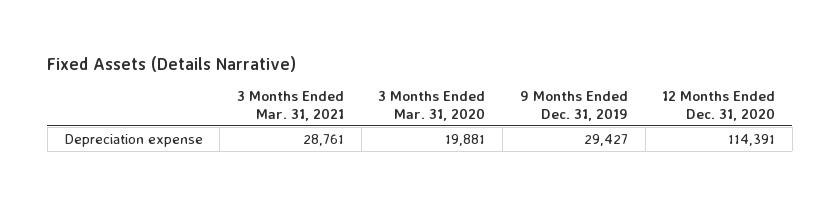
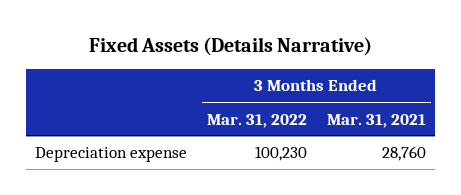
[378,91,486,121] 3 Months Ended Mar. 31, 2020 -> none
[519,91,628,121] 9 Months Ended Dec. 31, 2019 -> none
[662,91,776,121] 12 Months Ended Dec. 31, 2020 -> none
none -> [207,113,308,128] Mar. 31, 2022
[303,133,345,146] 28,761 -> [381,146,426,162] 28,760

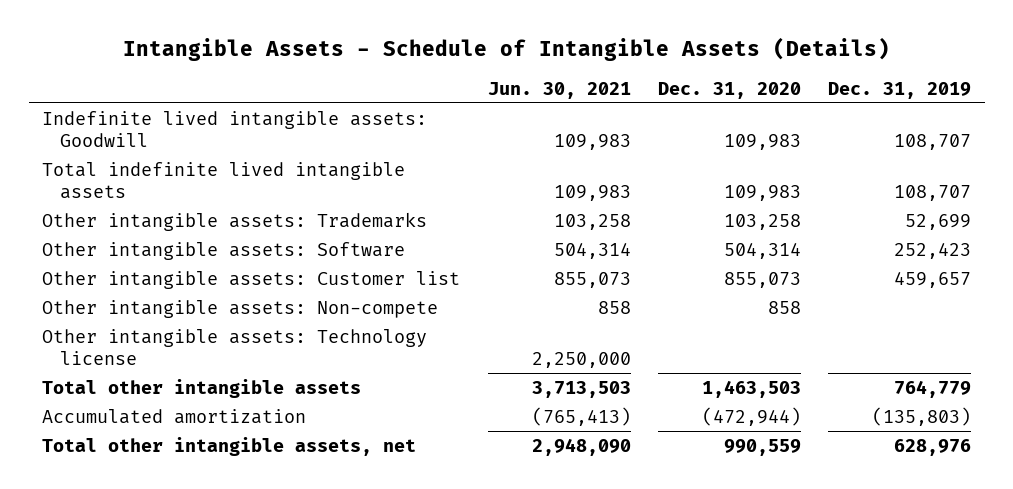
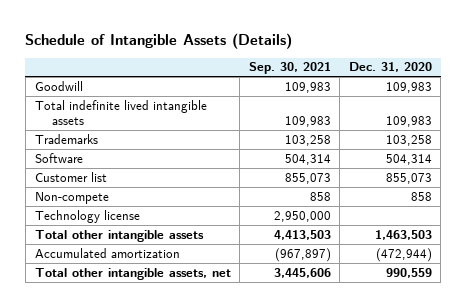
[122,37,890,62] Intangible Assets - Schedule of Intangible Assets (Details) -> [25,33,293,50] Schedule of Intangible Assets (Details)
[487,81,631,99] Jun. 30, 2021 -> none
[828,81,972,99] Dec. 31, 2019 -> none
none -> [248,62,331,75] Sep. 30, 2021
[42,110,428,147] Indefinite lived intangible assets: Goodwill -> [34,80,83,91] Goodwill
[42,211,428,231] Other intangible assets: Trademarks -> [34,133,98,144] Trademarks
[42,241,406,260] Other intangible assets: Software -> [34,152,83,163] Software
[42,270,461,289] Other intangible assets: Customer list -> [34,171,107,182] Customer list
[42,299,439,318] Other intangible assets: Non-compete -> [34,191,109,204] Non-compete
[42,328,428,365] Other intangible assets: Technology license -> [34,209,140,223] Technology license

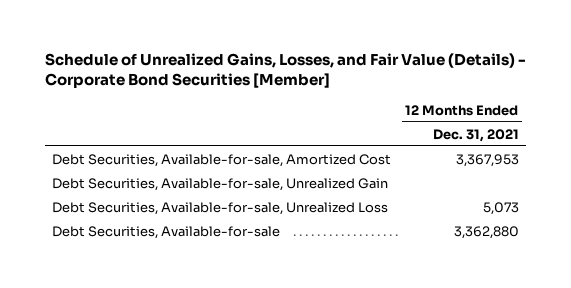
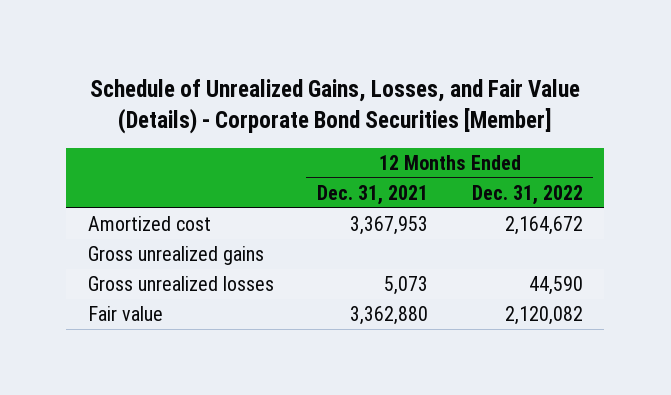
none -> [471,184,583,205] Dec. 31, 2022
[52,153,392,167] Debt Securities, Available-for-sale, Amortized Cost -> [87,215,211,231] Amortized cost
[52,177,389,191] Debt Securities, Available-for-sale, Unrealized Gain -> [87,245,264,265] Gross unrealized gains
[52,201,389,215] Debt Securities, Available-for-sale, Unrealized Loss -> [87,275,274,291] Gross unrealized losses
[52,225,281,239] Debt Securities, Available-for-sale -> [87,305,163,321] Fair value

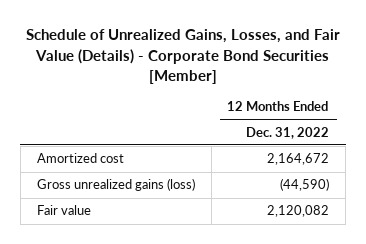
[317,184,429,205] Dec. 31, 2021 -> none
[87,245,264,265] Gross unrealized gains -> none
[87,275,274,291] Gross unrealized losses -> [36,178,195,192] Gross unrealized gains (loss)
[528,275,583,295] 44,590 -> [279,178,329,192] (44,590)

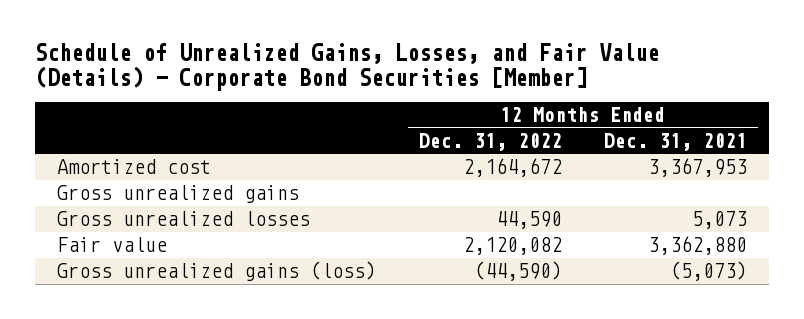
none -> [604,133,748,152] Dec. 31, 2021
none -> [56,185,299,204] Gross unrealized gains
none -> [56,211,310,227] Gross unrealized losses
[36,178,195,192] Gross unrealized gains (loss) -> [56,261,376,282] Gross unrealized gains (loss)

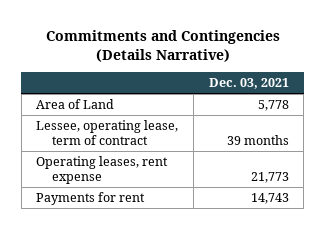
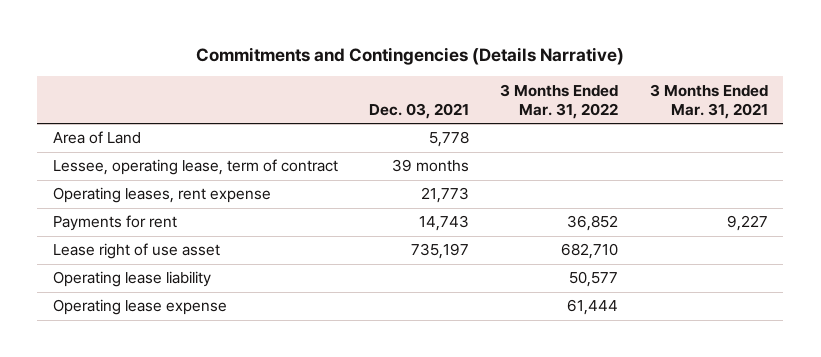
none -> [500,83,619,119] 3 Months Ended Mar. 31, 2022
none -> [649,83,768,119] 3 Months Ended Mar. 31, 2021
none -> [52,243,220,260] Lease right of use asset
none -> [52,271,211,288] Operating lease liability
none -> [52,299,227,316] Operating lease expense

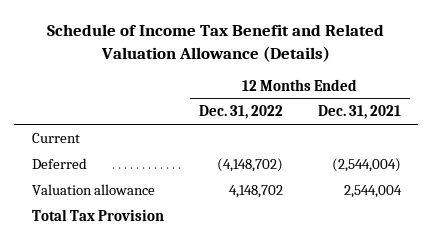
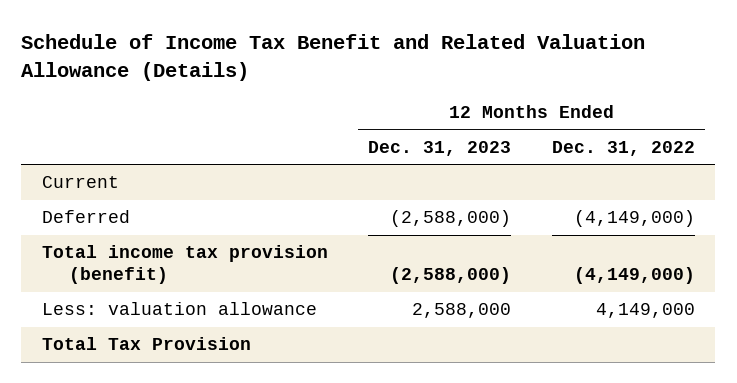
[317,105,401,120] Dec. 31, 2021 -> none
none -> [368,140,512,156] Dec. 31, 2023
[216,157,283,172] (4,148,702) -> [574,210,696,228] (4,149,000)
none -> [41,245,328,285] Total income tax provision (benefit)
[31,183,155,195] Valuation allowance -> [41,302,317,316] Less: valuation allowance
[228,184,283,198] 4,148,702 -> [596,303,696,319] 4,149,000

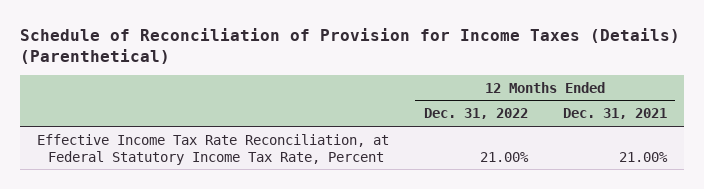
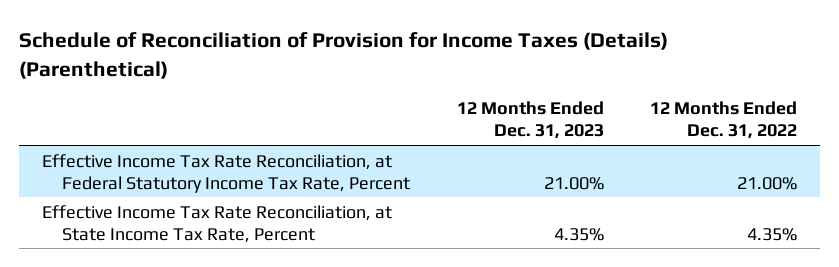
[562,108,667,120] Dec. 31, 2021 -> none
none -> [456,101,604,140] 12 Months Ended Dec. 31, 2023
none -> [42,204,393,243] Effective Income Tax Rate Reconciliation, at State Income Tax Rate, Percent

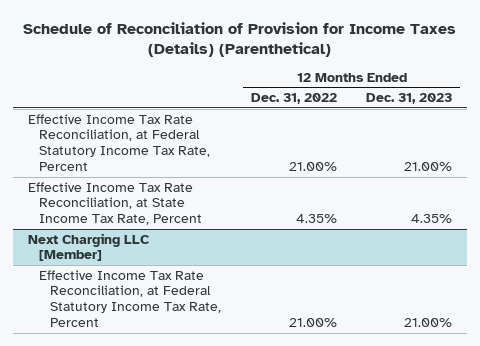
none -> [27,232,150,262] Next Charging LLC [Member]
none -> [38,269,222,328] Effective Income Tax Rate Reconciliation, at Federal Statutory Income Tax Rate, Percent

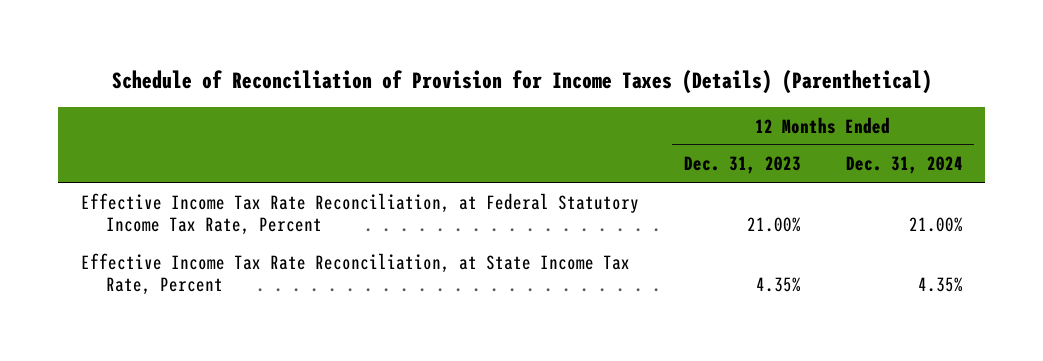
[250,93,337,105] Dec. 31, 2022 -> none
none -> [845,156,963,175] Dec. 31, 2024
[27,232,150,262] Next Charging LLC [Member] -> none
[38,269,222,328] Effective Income Tax Rate Reconciliation, at Federal Statutory Income Tax Rate, Percent -> none

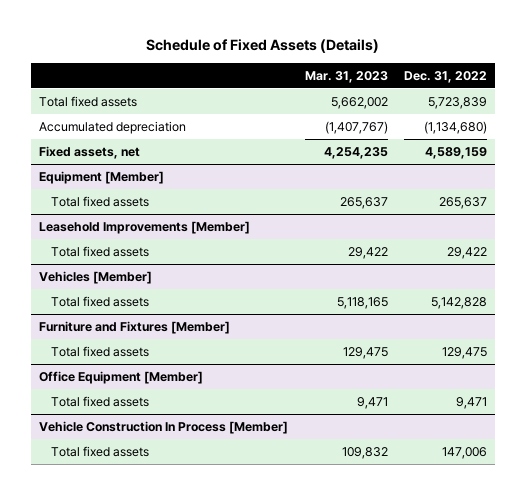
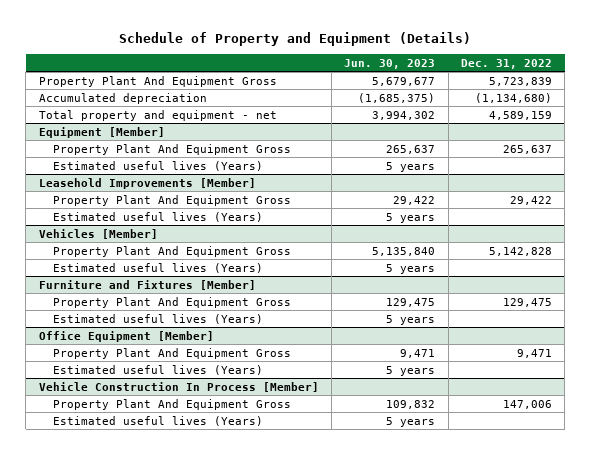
[146,39,380,54] Schedule of Fixed Assets (Details) -> [119,32,472,47] Schedule of Property and Equipment (Details)
[304,70,388,83] Mar. 31, 2023 -> none
none -> [344,58,436,69] Jun. 30, 2023
[39,95,138,107] Total fixed assets -> [38,75,277,87] Property Plant And Equipment Gross
[39,145,141,159] Fixed assets, net -> [38,109,277,121] Total property and equipment - net
[51,195,150,207] Total fixed assets -> [53,143,292,155] Property Plant And Equipment Gross
none -> [53,160,264,171] Estimated useful lives (Years)
[51,245,150,257] Total fixed assets -> [53,194,292,206] Property Plant And Equipment Gross
none -> [53,211,264,222] Estimated useful lives (Years)
[51,295,150,307] Total fixed assets -> [53,245,292,257] Property Plant And Equipment Gross
none -> [53,262,264,273] Estimated useful lives (Years)
[51,345,150,357] Total fixed assets -> [53,296,292,308] Property Plant And Equipment Gross
none -> [53,313,264,324] Estimated useful lives (Years)
[51,395,150,407] Total fixed assets -> [53,347,292,359] Property Plant And Equipment Gross
none -> [53,364,264,375] Estimated useful lives (Years)
[51,445,150,457] Total fixed assets -> [53,398,292,410] Property Plant And Equipment Gross
none -> [53,415,264,426] Estimated useful lives (Years)

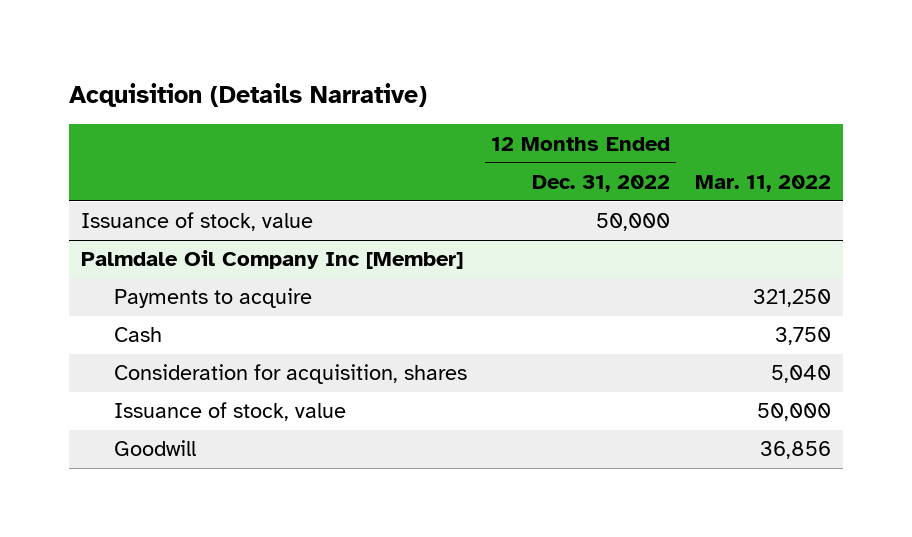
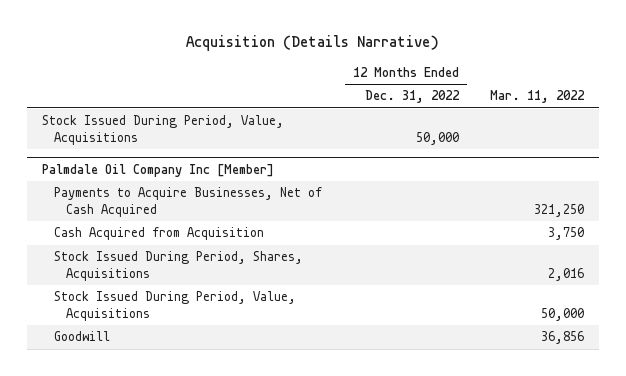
[81,212,314,232] Issuance of stock, value -> [42,115,285,145] Stock Issued During Period, Value, Acquisitions
[114,288,313,309] Payments to acquire -> [54,187,323,217] Payments to Acquire Businesses, Net of Cash Acquired
[114,327,163,343] Cash -> [54,227,265,241] Cash Acquired from Acquisition
[114,364,468,385] Consideration for acquisition, shares -> [54,251,304,281] Stock Issued During Period, Shares, Acquisitions
[770,365,831,384] 5,040 -> [548,267,585,281] 2,016
[114,402,347,422] Issuance of stock, value -> [54,291,297,321] Stock Issued During Period, Value, Acquisitions

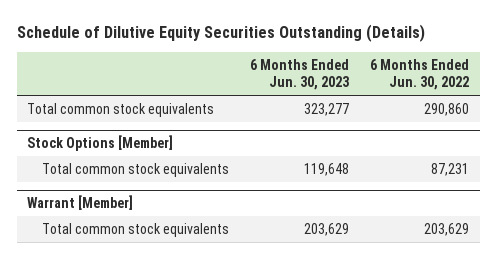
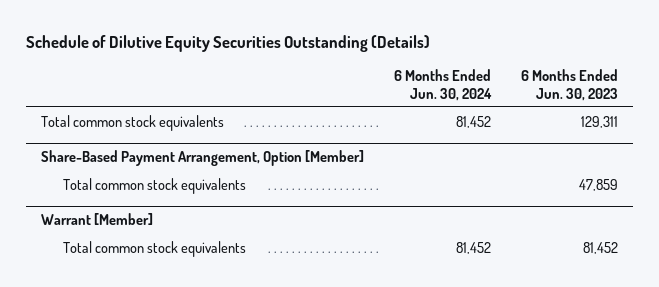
[370,59,470,91] 6 Months Ended Jun. 30, 2022 -> none
none -> [393,69,492,101] 6 Months Ended Jun. 30, 2024
[27,135,174,152] Stock Options [Member] -> none
[304,103,350,117] 323,277 -> [580,115,618,128] 129,311
none -> [40,150,364,167] Share-Based Payment Arrangement, Option [Member]
[304,163,350,177] 119,648 -> [578,178,618,191] 47,859
[304,223,350,237] 203,629 -> [582,241,618,254] 81,452

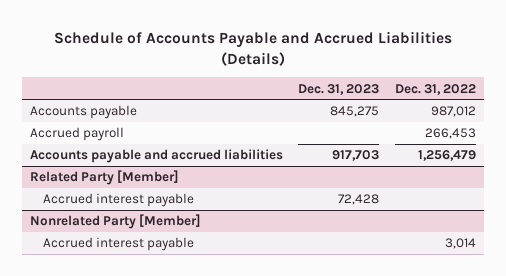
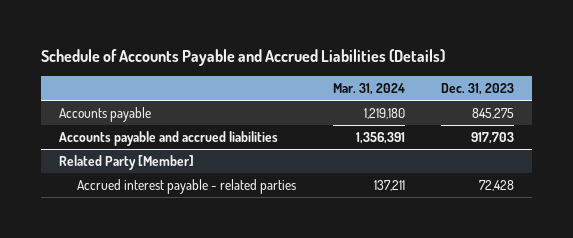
[394,83,476,95] Dec. 31, 2022 -> none
none -> [332,82,405,95] Mar. 31, 2024
[30,127,125,142] Accrued payroll -> none
[30,214,202,230] Nonrelated Party [Member] -> none
[42,237,194,252] Accrued interest payable -> none
[42,193,194,208] Accrued interest payable -> [77,179,297,195] Accrued interest payable - related parties

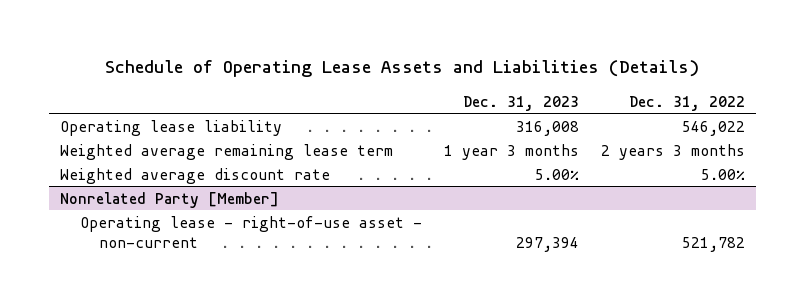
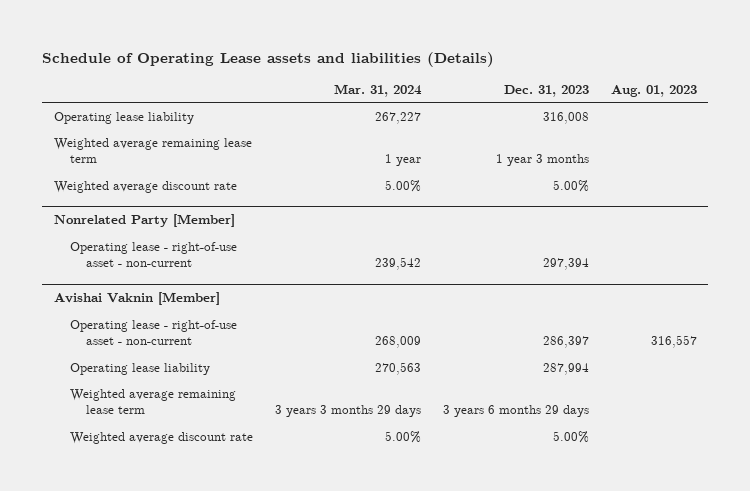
[105,60,700,78] Schedule of Operating Lease Assets and Liabilities (Details) -> [42,51,495,67] Schedule of Operating Lease assets and liabilities (Details)
[628,95,745,111] Dec. 31, 2022 -> none
none -> [333,83,422,97] Mar. 31, 2024
none -> [610,84,697,97] Aug. 01, 2023
none -> [53,291,220,305] Avishai Vaknin [Member]
none -> [69,319,237,346] Operating lease - right-of-use asset - non-current
none -> [69,362,210,375] Operating lease liability
none -> [69,388,236,415] Weighted average remaining lease term
none -> [69,431,253,444] Weighted average discount rate

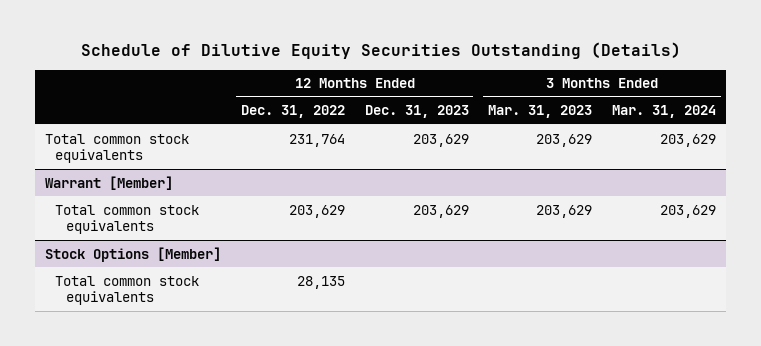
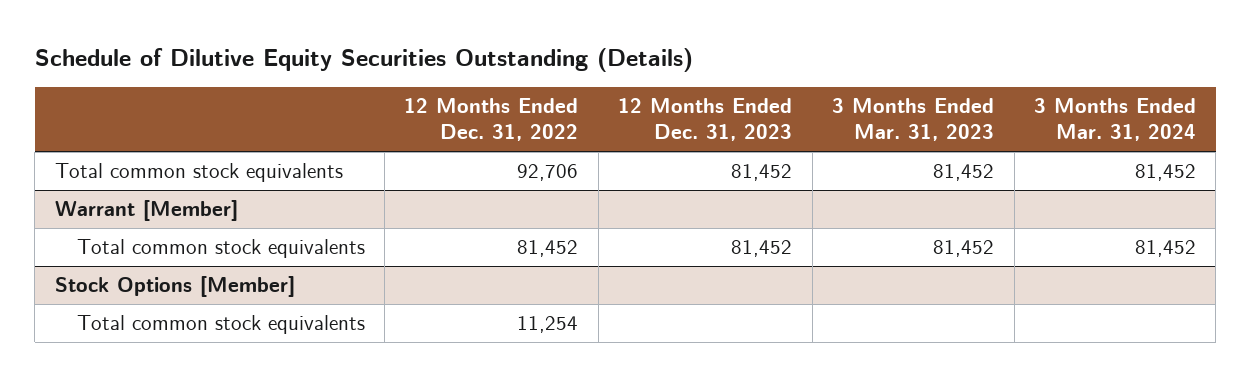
[288,133,345,147] 231,764 -> [517,164,579,182] 92,706
[412,133,469,147] 203,629 -> [731,164,793,182] 81,452
[536,133,593,147] 203,629 -> [933,164,995,182] 81,452
[660,133,717,147] 203,629 -> [1135,164,1197,182] 81,452
[288,204,345,218] 203,629 -> [517,240,579,258] 81,452
[412,204,469,218] 203,629 -> [731,240,793,258] 81,452
[536,204,593,218] 203,629 -> [933,240,995,258] 81,452
[660,204,717,218] 203,629 -> [1135,240,1197,258] 81,452
[296,275,345,289] 28,135 -> [517,316,579,334] 11,254

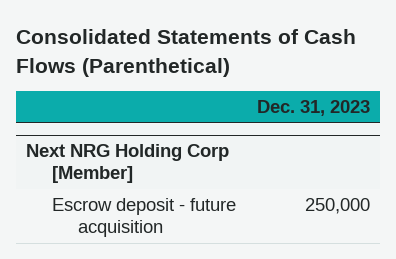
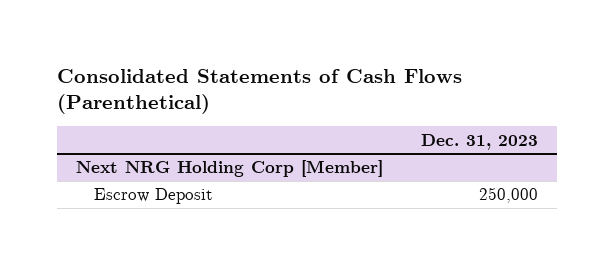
[52,198,237,238] Escrow deposit - future acquisition -> [94,188,214,205] Escrow Deposit

